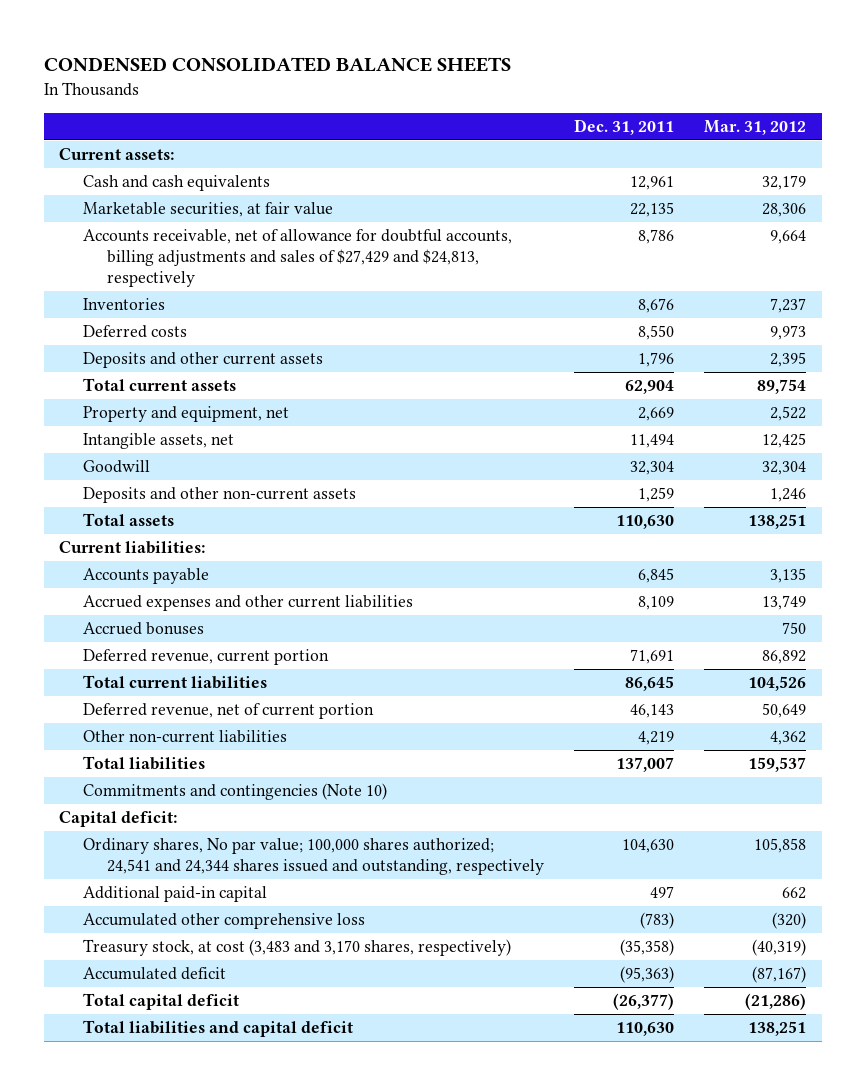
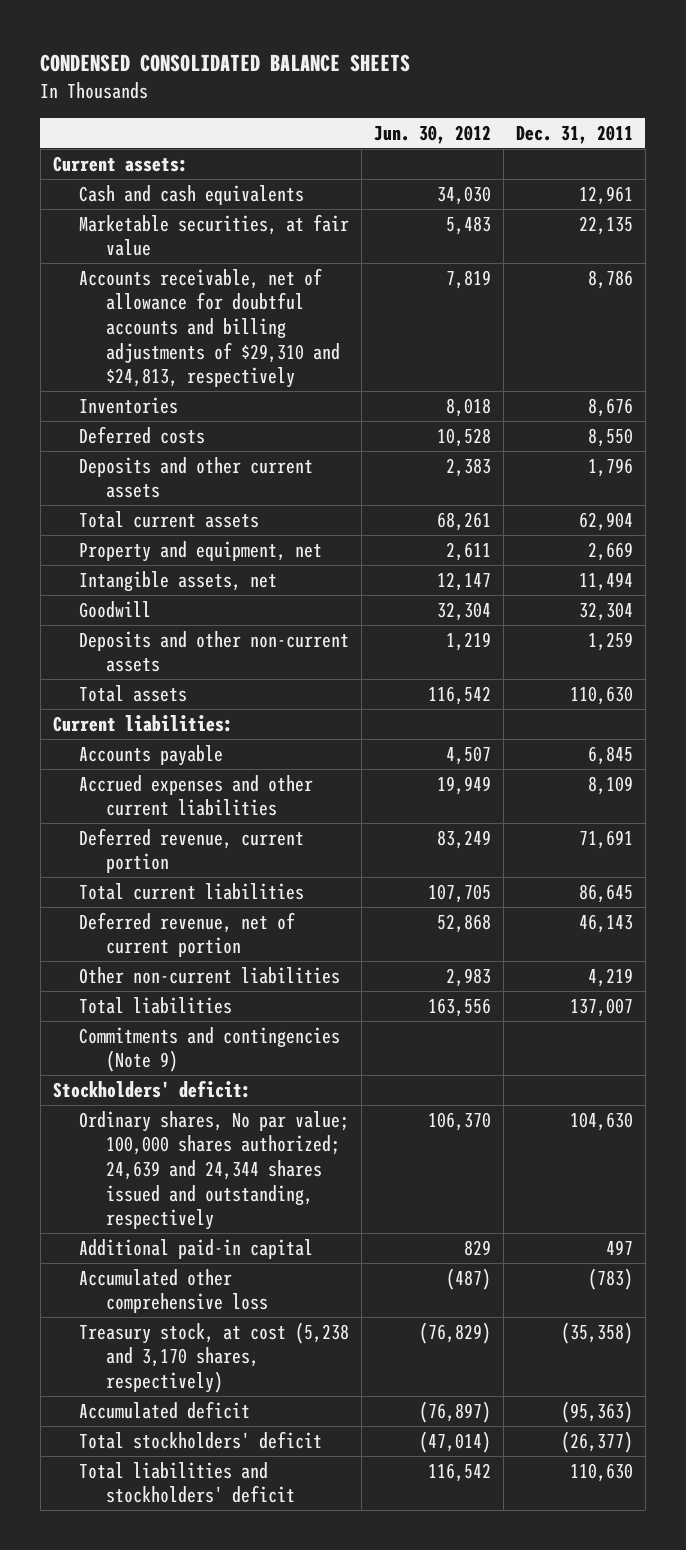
[704,120,807,136] Mar. 31, 2012 -> none
none -> [374,124,492,144] Jun. 30, 2012
[82,229,512,287] Accounts receivable, net of allowance for doubtful accounts, billing adjustments and sales of $27,429 and $24,813, respectively -> [79,267,341,389] Accounts receivable, net of allowance for doubtful accounts and billing adjustments of $29,310 and $24,813, respectively
[82,622,204,636] Accrued bonuses -> none
[82,783,387,801] Commitments and contingencies (Note 10) -> [79,1026,341,1073] Commitments and contingencies (Note 9)
[58,811,177,828] Capital deficit: -> [52,1079,251,1098] Stockholders' deficit:
[82,838,544,876] Ordinary shares, No par value; 100,000 shares authorized; 24,541 and 24,344 shares issued and outstanding, respectively -> [79,1110,350,1231] Ordinary shares, No par value; 100,000 shares authorized; 24,639 and 24,344 shares issued and outstanding, respectively
[82,939,511,957] Treasury stock, at cost (3,483 and 3,170 shares, respectively) -> [79,1321,350,1394] Treasury stock, at cost (5,238 and 3,170 shares, respectively)
[82,993,239,1011] Total capital deficit -> [79,1430,323,1449] Total stockholders' deficit
[82,1020,353,1038] Total liabilities and capital deficit -> [79,1461,296,1504] Total liabilities and stockholders' deficit

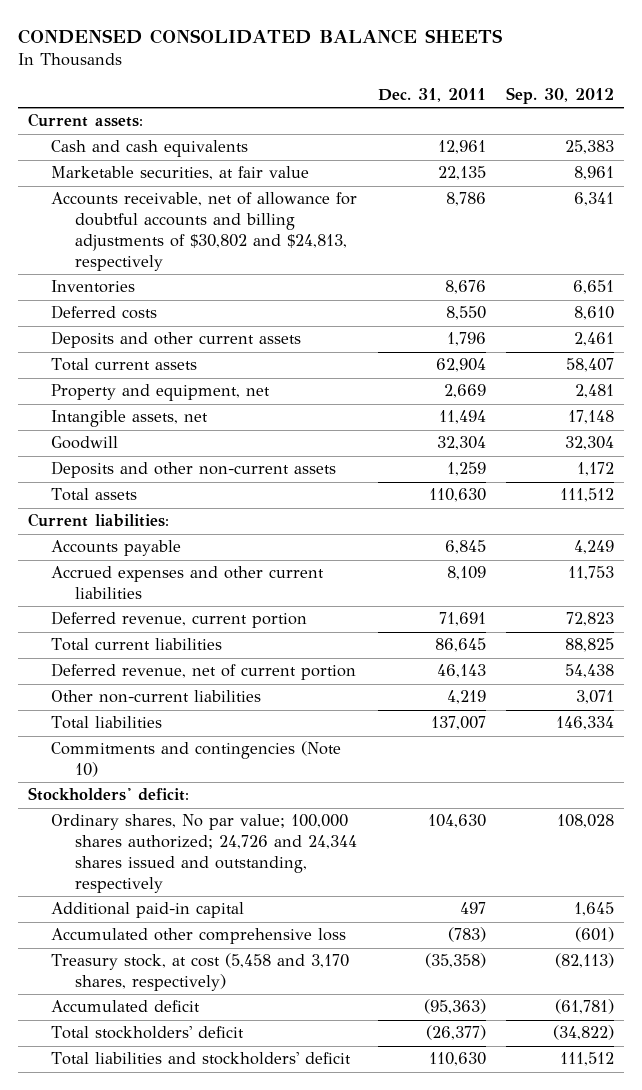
[374,124,492,144] Jun. 30, 2012 -> none
none -> [506,87,615,105] Sep. 30, 2012
[79,267,341,389] Accounts receivable, net of allowance for doubtful accounts and billing adjustments of $29,310 and $24,813, respectively -> [51,192,358,272] Accounts receivable, net of allowance for doubtful accounts and billing adjustments of $30,802 and $24,813, respectively
[79,1026,341,1073] Commitments and contingencies (Note 9) -> [51,741,342,778] Commitments and contingencies (Note 10)
[79,1110,350,1231] Ordinary shares, No par value; 100,000 shares authorized; 24,639 and 24,344 shares issued and outstanding, respectively -> [51,814,358,894] Ordinary shares, No par value; 100,000 shares authorized; 24,726 and 24,344 shares issued and outstanding, respectively
[79,1321,350,1394] Treasury stock, at cost (5,238 and 3,170 shares, respectively) -> [51,953,350,992] Treasury stock, at cost (5,458 and 3,170 shares, respectively)

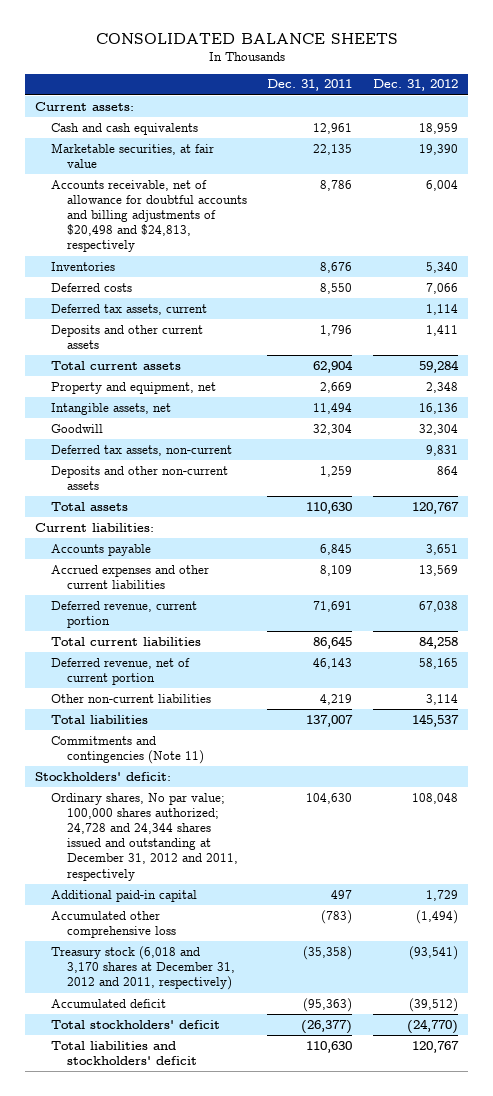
[17,29,503,45] CONDENSED CONSOLIDATED BALANCE SHEETS -> [95,33,398,45] CONSOLIDATED BALANCE SHEETS
[506,87,615,105] Sep. 30, 2012 -> none
none -> [373,79,459,92] Dec. 31, 2012
[51,192,358,272] Accounts receivable, net of allowance for doubtful accounts and billing adjustments of $30,802 and $24,813, respectively -> [50,179,247,253] Accounts receivable, net of allowance for doubtful accounts and billing adjustments of $20,498 and $24,813, respectively
none -> [50,303,207,315] Deferred tax assets, current
none -> [50,444,232,456] Deferred tax assets, non-current
[51,741,342,778] Commitments and contingencies (Note 10) -> [50,735,204,765] Commitments and contingencies (Note 11)
[51,814,358,894] Ordinary shares, No par value; 100,000 shares authorized; 24,726 and 24,344 shares issued and outstanding, respectively -> [50,792,238,881] Ordinary shares, No par value; 100,000 shares authorized; 24,728 and 24,344 shares issued and outstanding at December 31, 2012 and 2011, respectively
[51,953,350,992] Treasury stock, at cost (5,458 and 3,170 shares, respectively) -> [50,945,235,991] Treasury stock (6,018 and 3,170 shares at December 31, 2012 and 2011, respectively)

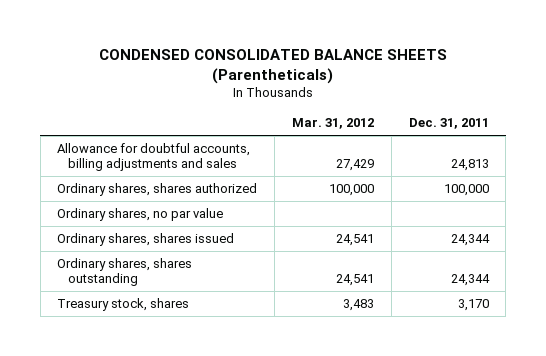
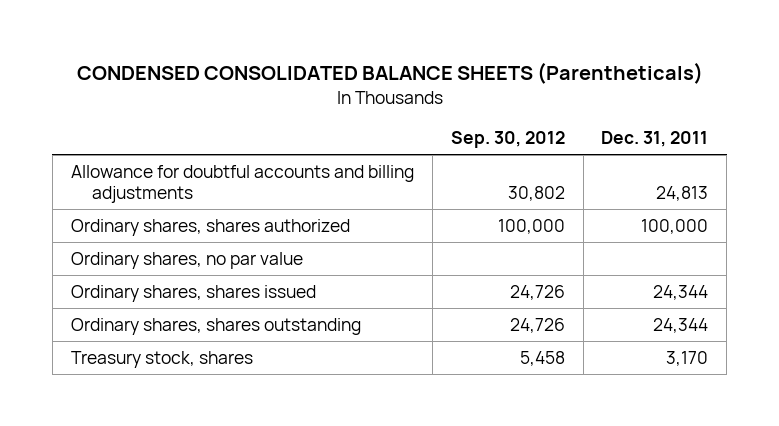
[291,118,374,130] Mar. 31, 2012 -> none
none -> [450,131,565,149] Sep. 30, 2012
[57,143,251,172] Allowance for doubtful accounts, billing adjustments and sales -> [70,164,414,204] Allowance for doubtful accounts and billing adjustments

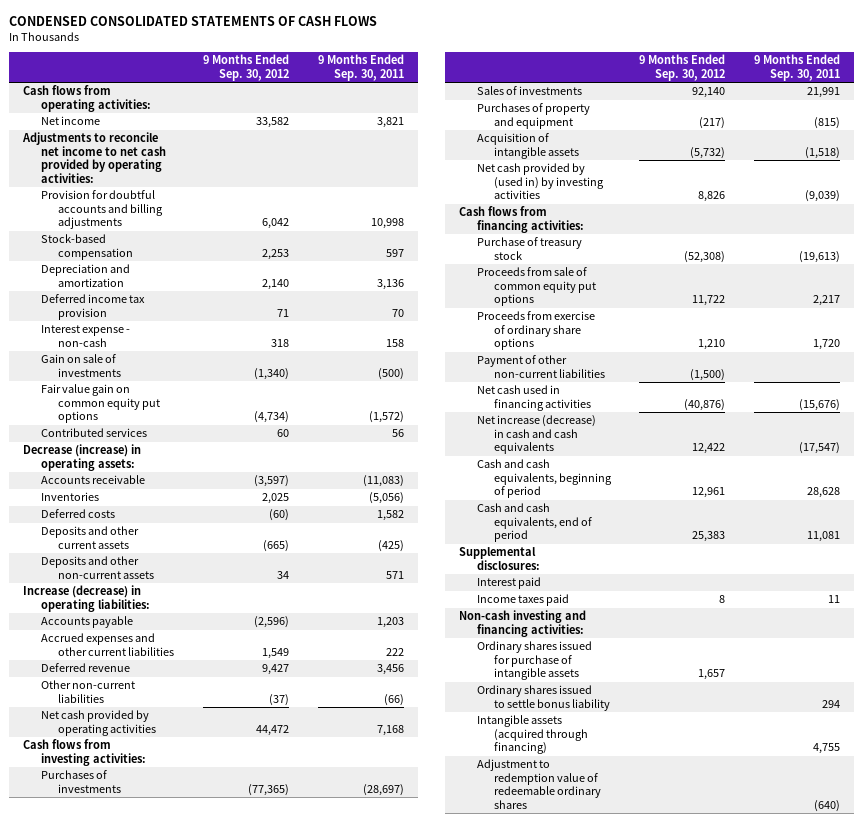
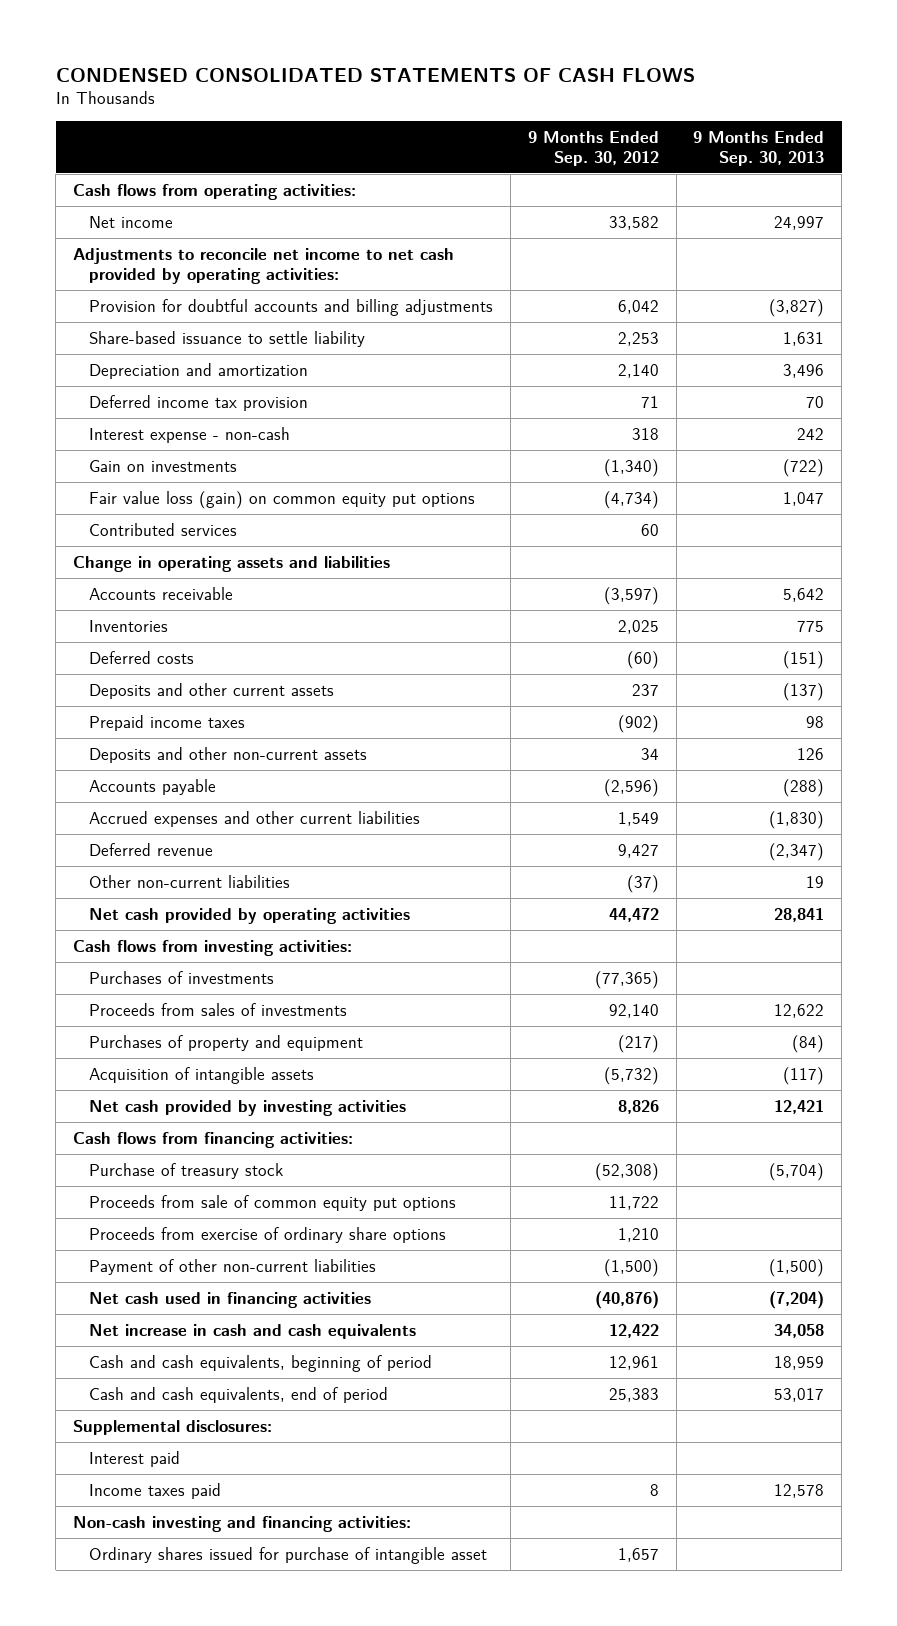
[317,54,404,81] 9 Months Ended Sep. 30, 2011 -> none
none -> [693,130,825,166] 9 Months Ended Sep. 30, 2013
[40,234,133,260] Stock-based compensation -> [88,330,365,347] Share-based issuance to settle liability
[40,354,121,377] Gain on sale of investments -> [88,459,237,472] Gain on investments
[40,384,160,424] Fair value gain on common equity put options -> [88,490,475,509] Fair value loss (gain) on common equity put options
[23,444,142,471] Decrease (increase) in operating assets: -> [72,555,390,572] Change in operating assets and liabilities
[263,539,290,552] (665) -> [631,683,659,696] 237
none -> [88,714,245,731] Prepaid income taxes
[23,585,150,612] Increase (decrease) in operating liabilities: -> none
[476,86,582,96] Sales of investments -> [88,1002,347,1016] Proceeds from sales of investments
[476,163,604,200] Net cash provided by (used in) by investing activities -> [88,1099,406,1116] Net cash provided by investing activities
[476,415,596,455] Net increase (decrease) in cash and cash equivalents -> [88,1323,416,1339] Net increase in cash and cash equivalents
[476,685,610,711] Ordinary shares issued to settle bonus liability -> none
[476,715,588,755] Intangible assets (acquired through financing) -> none
[476,759,601,809] Adjustment to redemption value of redeemable ordinary shares -> none
[476,641,592,681] Ordinary shares issued for purchase of intangible assets -> [88,1546,487,1564] Ordinary shares issued for purchase of intangible asset

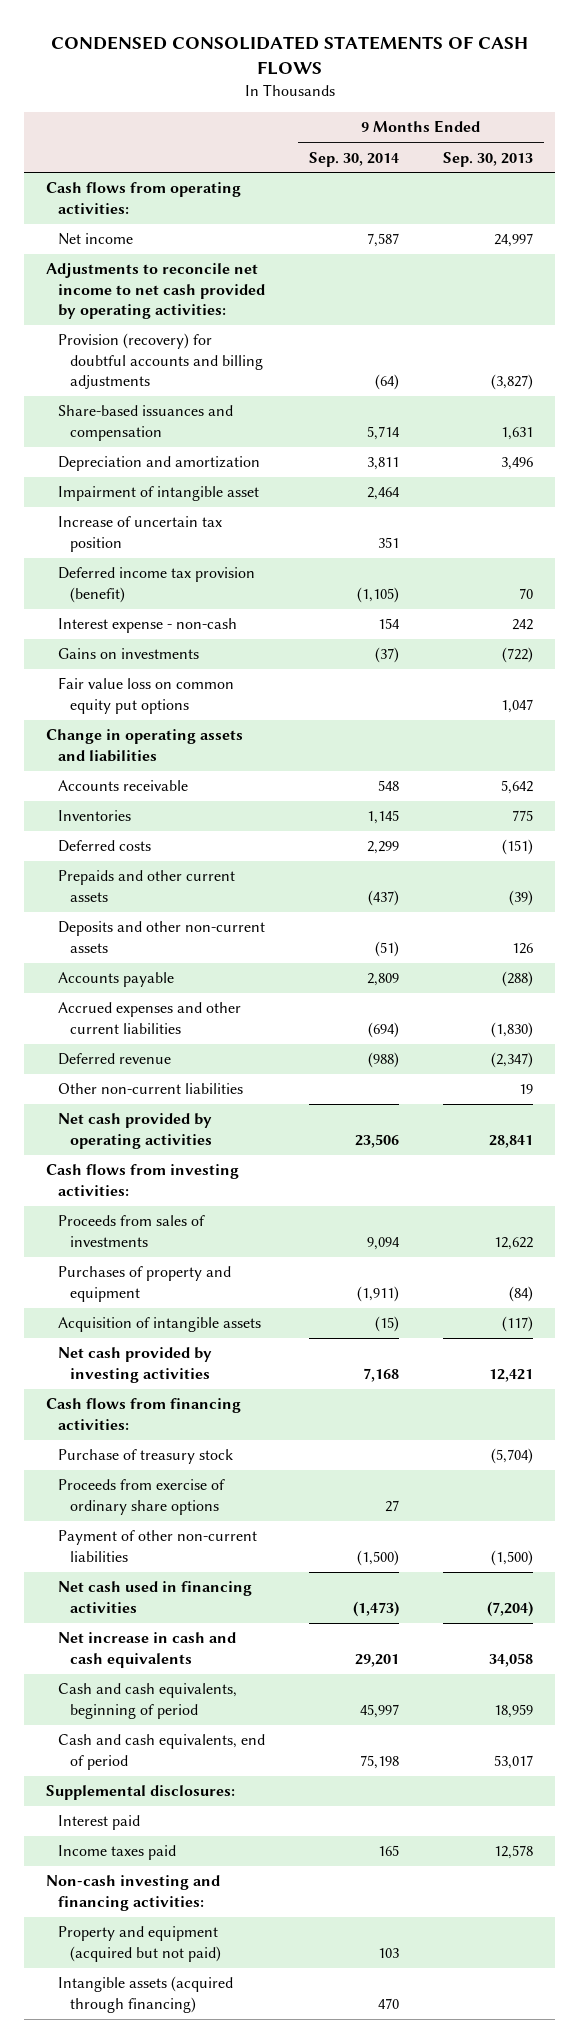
[527,130,659,166] 9 Months Ended Sep. 30, 2012 -> none
none -> [309,151,400,167] Sep. 30, 2014
[88,298,493,316] Provision for doubtful accounts and billing adjustments -> [58,333,264,390] Provision (recovery) for doubtful accounts and billing adjustments
[88,330,365,347] Share-based issuance to settle liability -> [58,405,234,441] Share-based issuances and compensation
none -> [58,486,260,502] Impairment of intangible asset
none -> [58,516,223,552] Increase of uncertain tax position
[88,394,308,411] Deferred income tax provision -> [58,567,256,603] Deferred income tax provision (benefit)
[88,522,237,536] Contributed services -> none
[88,459,237,472] Gain on investments -> [58,648,200,660] Gains on investments
[88,490,475,509] Fair value loss (gain) on common equity put options -> [58,677,235,714] Fair value loss on common equity put options
[88,714,245,731] Prepaid income taxes -> none
[88,682,334,699] Deposits and other current assets -> [58,870,236,902] Prepaids and other current assets
[783,682,825,701] (137) -> [509,889,534,906] (39)
[88,970,274,984] Purchases of investments -> none
[88,1194,456,1211] Proceeds from sale of common equity put options -> none
[88,1546,487,1564] Ordinary shares issued for purchase of intangible asset -> none
none -> [58,1926,222,1962] Property and equipment (acquired but not paid)
none -> [58,1976,234,2013] Intangible assets (acquired through financing)

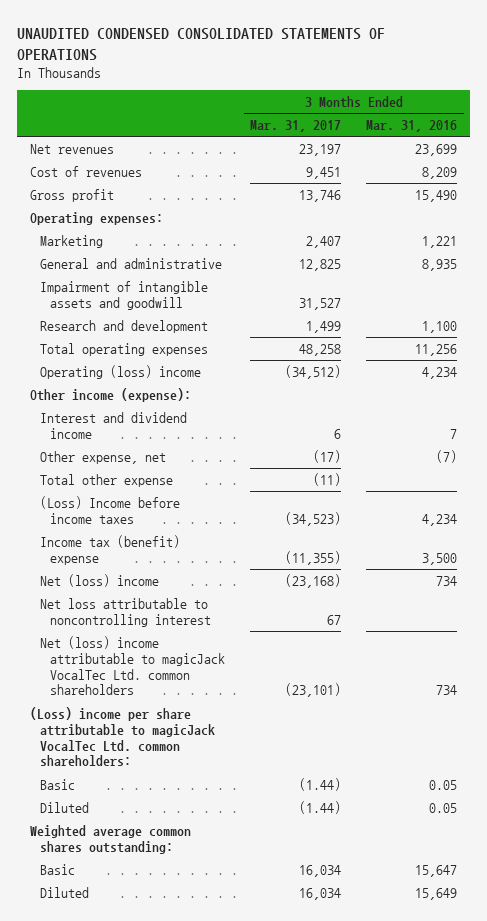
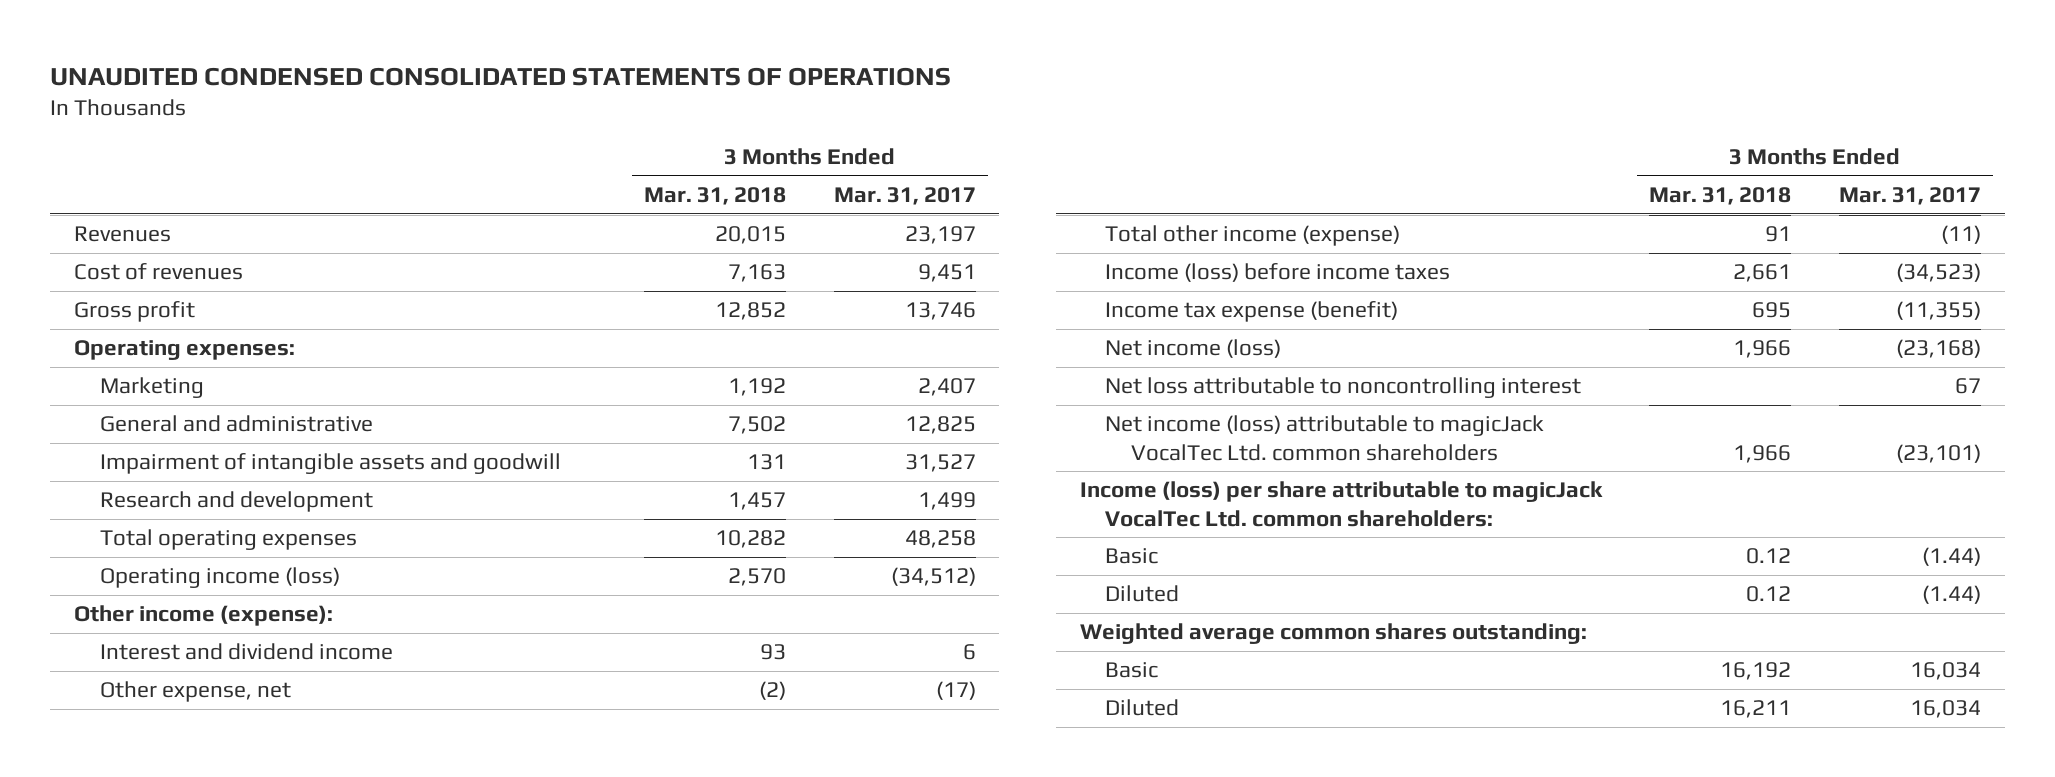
[366,120,458,133] Mar. 31, 2016 -> none
none -> [643,187,786,206] Mar. 31, 2018
[29,143,114,154] Net revenues -> [73,226,171,243] Revenues
[40,364,202,379] Operating (loss) income -> [99,567,340,589] Operating income (loss)
[40,473,174,487] Total other expense -> [1105,225,1401,247] Total other income (expense)
[40,495,181,524] (Loss) Income before income taxes -> [1105,263,1451,283] Income (loss) before income taxes
[40,534,181,565] Income tax (benefit) expense -> [1105,301,1399,323] Income tax expense (benefit)
[40,573,160,587] Net (loss) income -> [1105,339,1282,359] Net income (loss)
[40,635,226,696] Net (loss) income attributable to magicJack VocalTec Ltd. common shareholders -> [1105,415,1545,461] Net income (loss) attributable to magicJack VocalTec Ltd. common shareholders
[29,706,216,767] (Loss) income per share attributable to magicJack VocalTec Ltd. common shareholders: -> [1079,481,1603,527] Income (loss) per share attributable to magicJack VocalTec Ltd. common shareholders:

